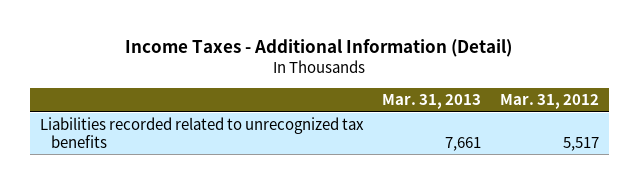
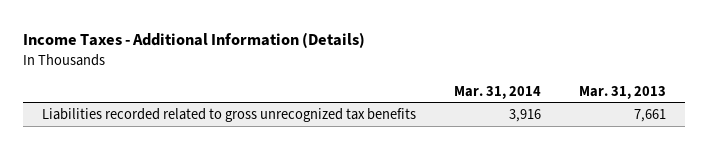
[125,39,513,58] Income Taxes - Additional Information (Detail) -> [22,32,365,49] Income Taxes - Additional Information (Details)
[500,94,600,110] Mar. 31, 2012 -> none
none -> [454,85,542,99] Mar. 31, 2014
[39,117,364,149] Liabilities recorded related to unrecognized tax benefits -> [41,108,416,123] Liabilities recorded related to gross unrecognized tax benefits

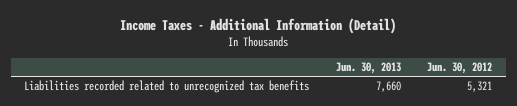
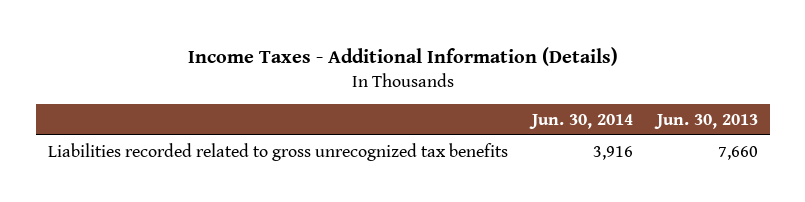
[120,17,397,34] Income Taxes - Additional Information (Detail) -> [187,46,618,66] Income Taxes - Additional Information (Details)
[427,62,493,75] Jun. 30, 2012 -> none
none -> [528,113,633,129] Jun. 30, 2014
[24,80,310,94] Liabilities recorded related to unrecognized tax benefits -> [47,142,508,161] Liabilities recorded related to gross unrecognized tax benefits

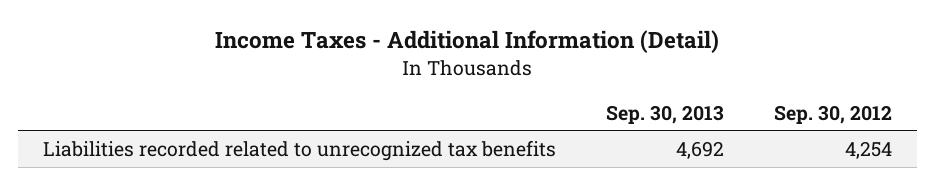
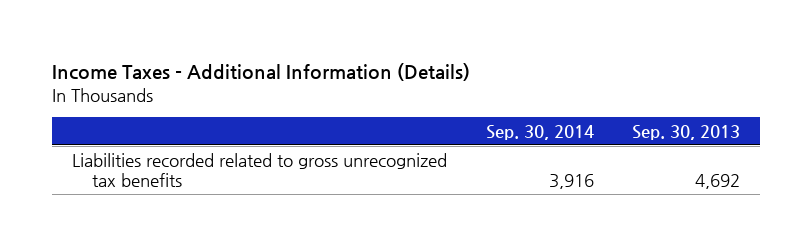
[215,30,720,54] Income Taxes - Additional Information (Detail) -> [52,63,471,82] Income Taxes - Additional Information (Details)
[773,104,892,124] Sep. 30, 2012 -> none
none -> [485,124,594,140] Sep. 30, 2014
[42,139,556,161] Liabilities recorded related to unrecognized tax benefits -> [71,152,447,188] Liabilities recorded related to gross unrecognized tax benefits

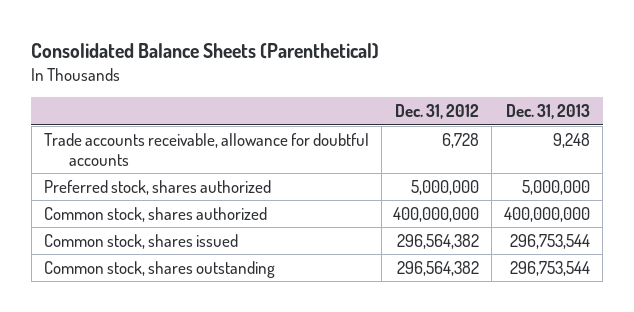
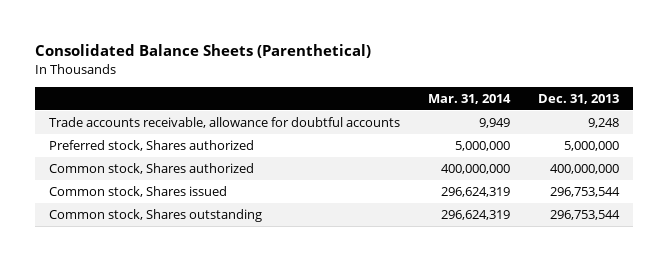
[395,104,480,120] Dec. 31, 2012 -> none
none -> [428,94,512,105] Mar. 31, 2014
[43,179,271,195] Preferred stock, shares authorized -> [49,140,255,152] Preferred stock, Shares authorized
[43,206,267,222] Common stock, shares authorized -> [49,163,255,175] Common stock, Shares authorized
[43,233,238,249] Common stock, shares issued -> [49,186,228,198] Common stock, Shares issued
[43,260,275,278] Common stock, shares outstanding -> [49,209,263,223] Common stock, Shares outstanding

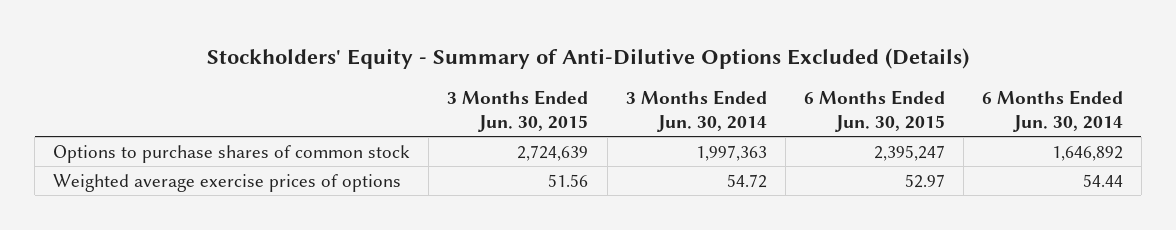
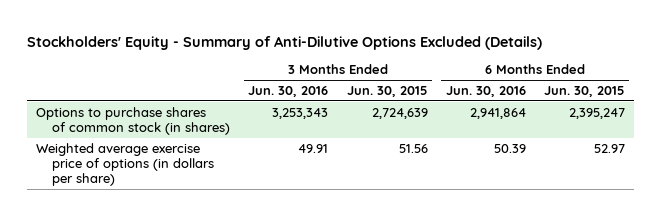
[625,89,767,132] 3 Months Ended Jun. 30, 2014 -> none
[981,89,1123,132] 6 Months Ended Jun. 30, 2014 -> none
none -> [248,86,329,98] Jun. 30, 2016
none -> [445,86,526,98] Jun. 30, 2016
[53,144,411,163] Options to purchase shares of common stock -> [35,106,231,135] Options to purchase shares of common stock (in shares)
[53,173,402,192] Weighted average exercise prices of options -> [35,142,215,186] Weighted average exercise price of options (in dollars per share)

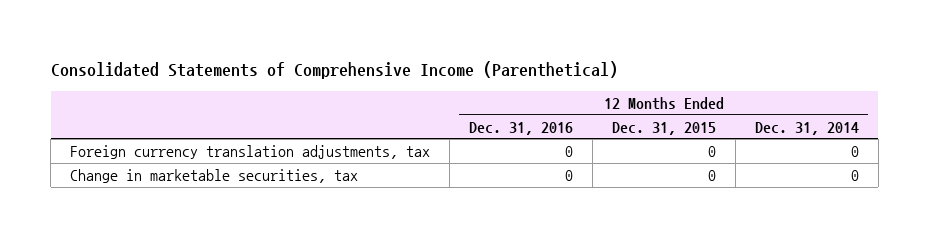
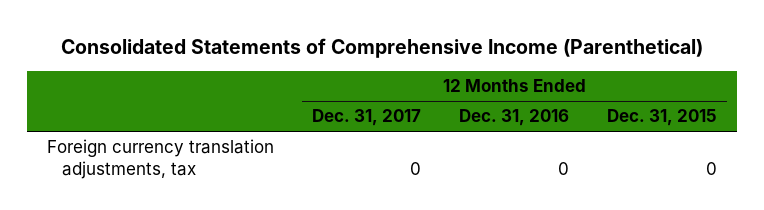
[754,121,859,135] Dec. 31, 2014 -> none
none -> [311,109,421,127] Dec. 31, 2017
[70,168,359,183] Change in marketable securities, tax -> none

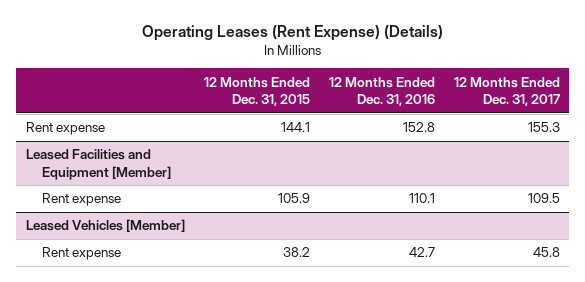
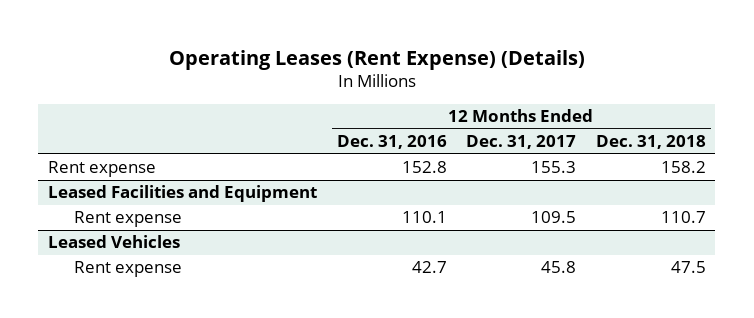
[203,76,310,107] 12 Months Ended Dec. 31, 2015 -> none
none -> [595,135,706,150] Dec. 31, 2018
[25,149,172,180] Leased Facilities and Equipment [Member] -> [48,185,318,203] Leased Facilities and Equipment
[25,219,185,233] Leased Vehicles [Member] -> [48,235,181,249] Leased Vehicles

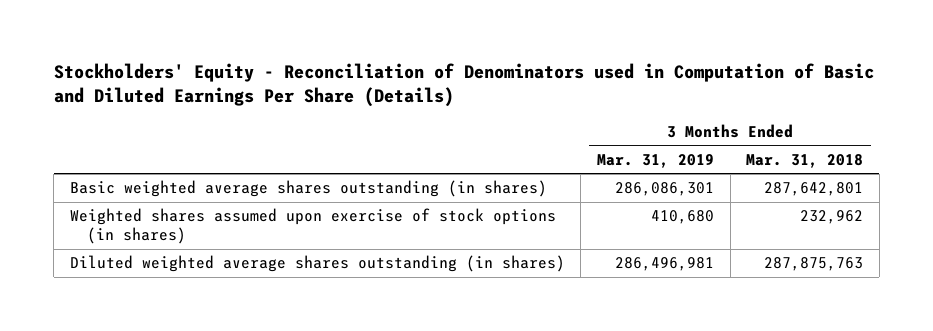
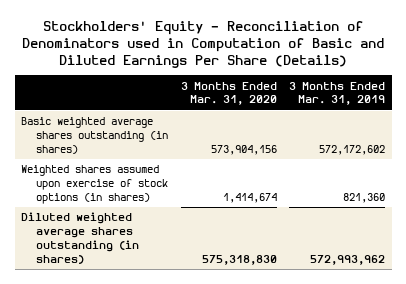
[746,153,864,168] Mar. 31, 2018 -> none
none -> [180,81,277,106] 3 Months Ended Mar. 31, 2020
[615,182,715,197] 286,086,301 -> [319,145,386,156] 572,172,602
[651,210,715,225] 410,680 -> [343,193,386,204] 821,360
[615,257,715,272] 286,496,981 -> [310,254,386,265] 572,993,962

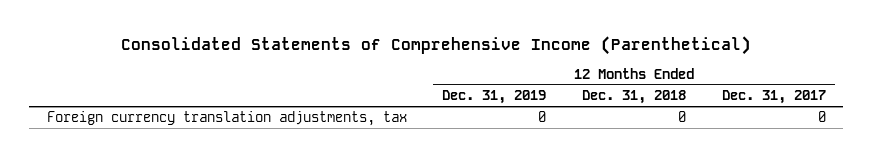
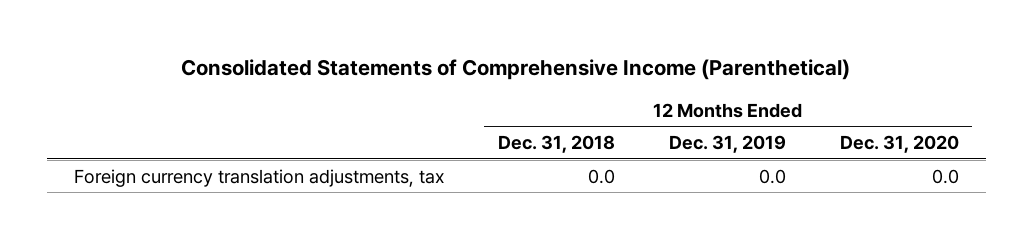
[721,89,826,104] Dec. 31, 2017 -> none
none -> [839,134,959,153] Dec. 31, 2020
[538,111,547,123] 0 -> [758,168,786,184] 0.0
[677,111,686,123] 0 -> [587,168,615,184] 0.0

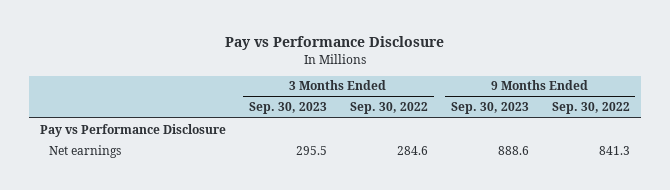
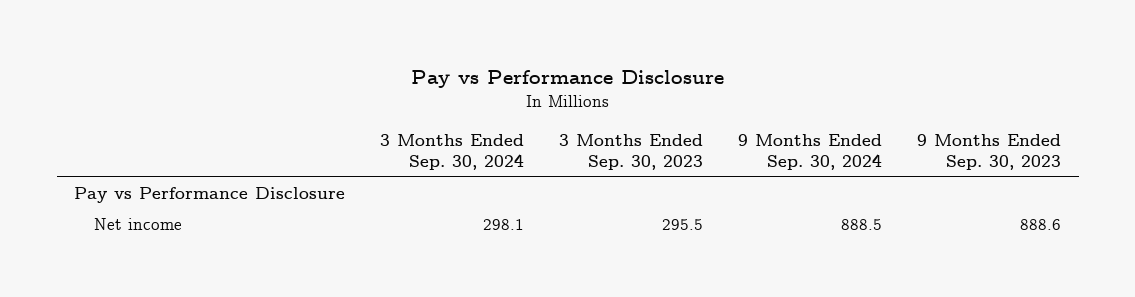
[349,102,428,115] Sep. 30, 2022 -> none
[551,102,630,115] Sep. 30, 2022 -> none
none -> [380,133,525,171] 3 Months Ended Sep. 30, 2024
none -> [738,133,883,171] 9 Months Ended Sep. 30, 2024
[49,144,122,158] Net earnings -> [94,218,183,231] Net income

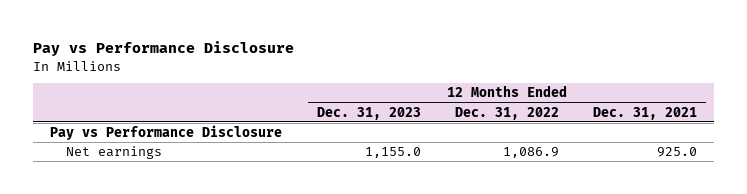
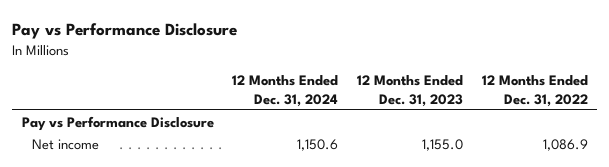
[593,106,698,120] Dec. 31, 2021 -> none
none -> [232,75,339,107] 12 Months Ended Dec. 31, 2024
[65,146,162,160] Net earnings -> [32,138,100,150] Net income

